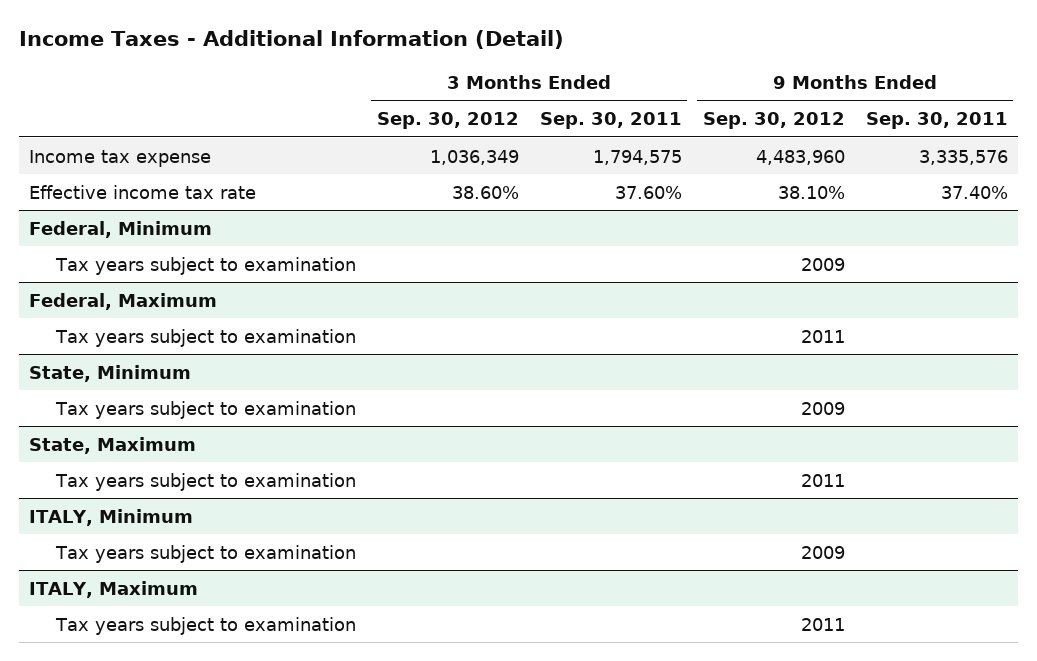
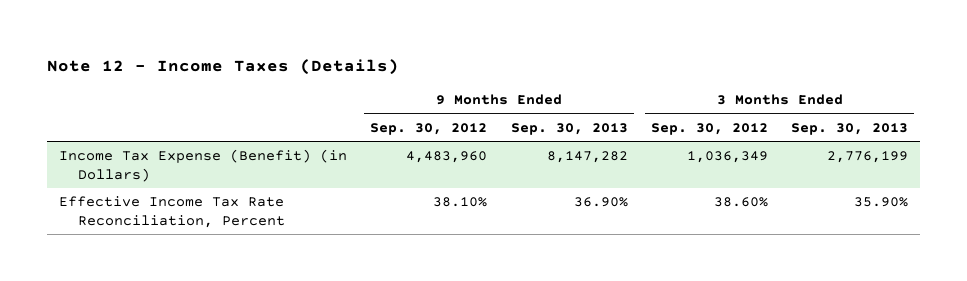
[18,30,564,50] Income Taxes - Additional Information (Detail) -> [47,58,400,75] Note 12 - Income Taxes (Details)
[539,112,682,130] Sep. 30, 2011 -> none
[865,112,1008,130] Sep. 30, 2011 -> none
none -> [510,122,628,135] Sep. 30, 2013
none -> [791,122,909,135] Sep. 30, 2013
[29,220,213,238] Federal, Minimum -> none
[54,256,356,275] Tax years subject to examination -> none
[29,292,218,310] Federal, Maximum -> none
[54,328,356,347] Tax years subject to examination -> none
[29,364,192,382] State, Minimum -> none
[54,400,356,419] Tax years subject to examination -> none
[29,436,197,454] State, Maximum -> none
[54,472,356,491] Tax years subject to examination -> none
[29,508,194,526] ITALY, Minimum -> none
[54,544,356,563] Tax years subject to examination -> none
[29,580,199,598] ITALY, Maximum -> none
[54,616,356,635] Tax years subject to examination -> none
[29,149,212,167] Income tax expense -> [58,149,347,183] Income Tax Expense (Benefit) (in Dollars)
[29,184,257,199] Effective income tax rate -> [58,196,286,229] Effective Income Tax Rate Reconciliation, Percent

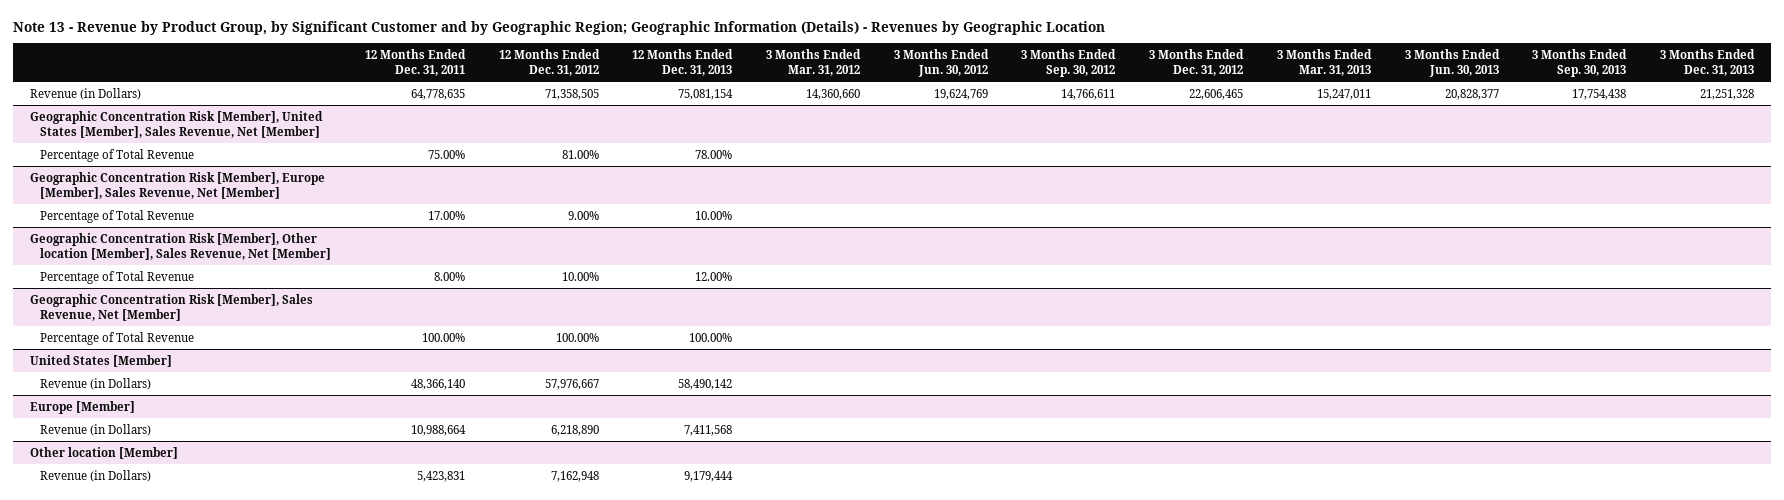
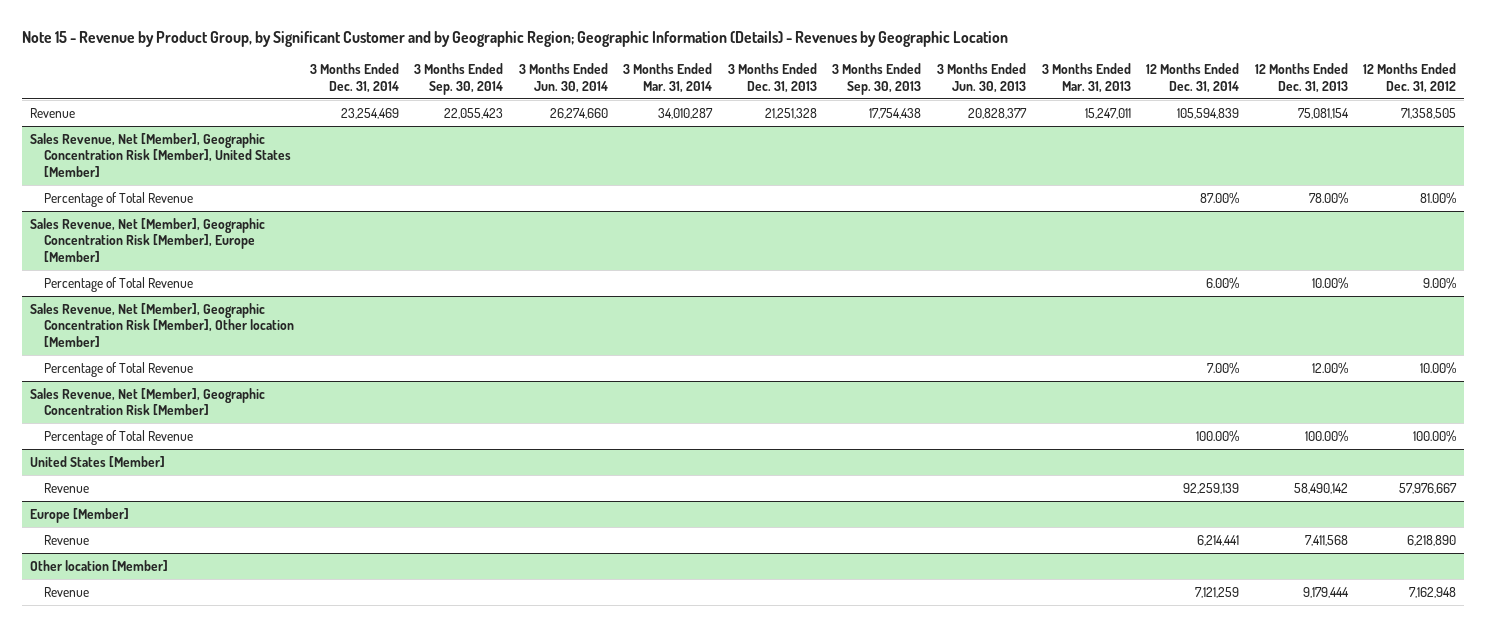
[13,20,1106,35] Note 13 - Revenue by Product Group, by Significant Customer and by Geographic Region; Geographic Information (Details) - Revenues by Geographic Location -> [22,30,1009,47] Note 15 - Revenue by Product Group, by Significant Customer and by Geographic Region; Geographic Information (Details) - Revenues by Geographic Location
[364,48,466,77] 12 Months Ended Dec. 31, 2011 -> none
[766,48,862,77] 3 Months Ended Mar. 31, 2012 -> none
[893,48,989,78] 3 Months Ended Jun. 30, 2012 -> none
[1021,48,1117,78] 3 Months Ended Sep. 30, 2012 -> none
[1149,48,1245,77] 3 Months Ended Dec. 31, 2012 -> none
none -> [309,62,399,93] 3 Months Ended Dec. 31, 2014
none -> [414,62,504,95] 3 Months Ended Sep. 30, 2014
none -> [518,62,608,93] 3 Months Ended Jun. 30, 2014
none -> [623,62,713,93] 3 Months Ended Mar. 31, 2014
none -> [1146,62,1240,93] 12 Months Ended Dec. 31, 2014
[30,87,142,100] Revenue (in Dollars) -> [29,107,75,118] Revenue
[30,110,324,138] Geographic Concentration Risk [Member], United States [Member], Sales Revenue, Net [Member] -> [29,132,292,178] Sales Revenue, Net [Member], Geographic Concentration Risk [Member], United States [Member]
[30,171,326,199] Geographic Concentration Risk [Member], Europe [Member], Sales Revenue, Net [Member] -> [29,217,265,263] Sales Revenue, Net [Member], Geographic Concentration Risk [Member], Europe [Member]
[30,232,332,260] Geographic Concentration Risk [Member], Other location [Member], Sales Revenue, Net [Member] -> [29,302,295,348] Sales Revenue, Net [Member], Geographic Concentration Risk [Member], Other location [Member]
[30,293,314,321] Geographic Concentration Risk [Member], Sales Revenue, Net [Member] -> [29,387,265,416] Sales Revenue, Net [Member], Geographic Concentration Risk [Member]
[40,377,152,390] Revenue (in Dollars) -> [44,482,90,493] Revenue
[40,423,152,436] Revenue (in Dollars) -> [44,534,90,545] Revenue
[40,469,152,482] Revenue (in Dollars) -> [44,586,90,597] Revenue

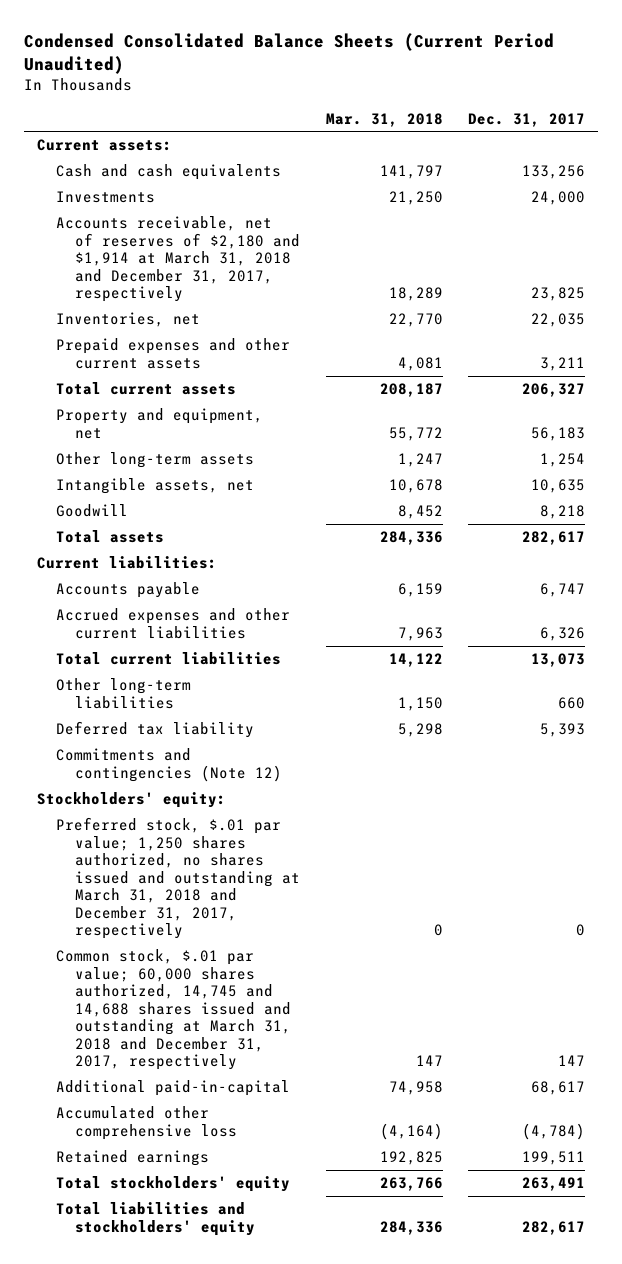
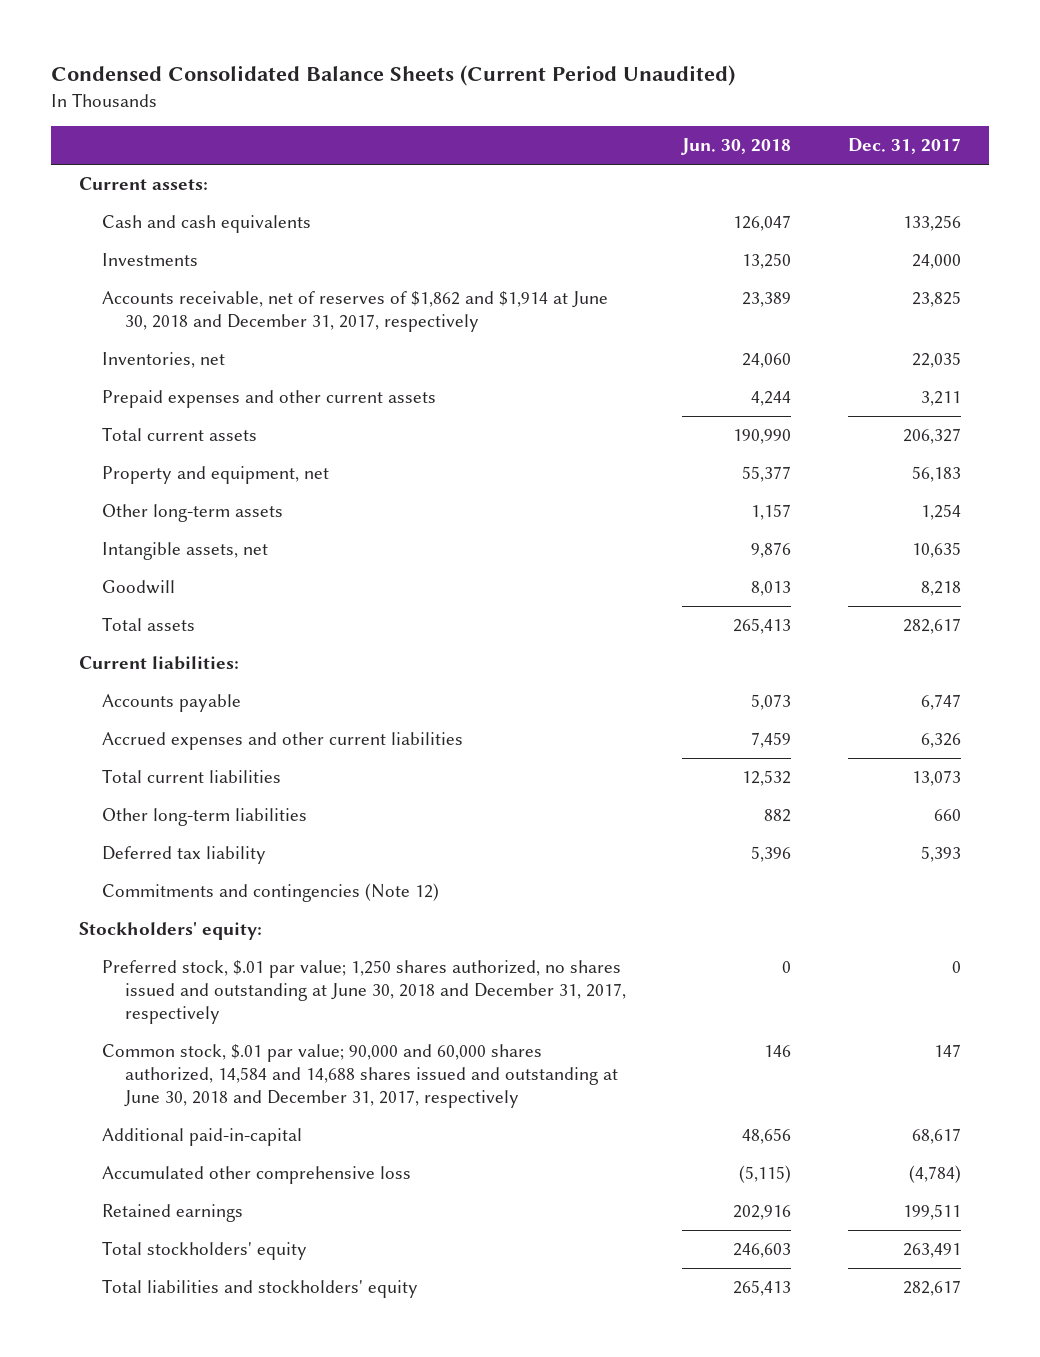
[325,112,443,127] Mar. 31, 2018 -> none
none -> [681,138,792,156] Jun. 30, 2018
[55,216,300,303] Accounts receivable, net of reserves of $2,180 and $1,914 at March 31, 2018 and December 31, 2017, respectively -> [102,291,609,333] Accounts receivable, net of reserves of $1,862 and $1,914 at June 30, 2018 and December 31, 2017, respectively
[55,817,300,940] Preferred stock, $.01 par value; 1,250 shares authorized, no shares issued and outstanding at March 31, 2018 and December 31, 2017, respectively -> [102,960,626,1024] Preferred stock, $.01 par value; 1,250 shares authorized, no shares issued and outstanding at June 30, 2018 and December 31, 2017, respectively
[55,949,291,1071] Common stock, $.01 par value; 60,000 shares authorized, 14,745 and 14,688 shares issued and outstanding at March 31, 2018 and December 31, 2017, respectively -> [102,1044,618,1108] Common stock, $.01 par value; 90,000 and 60,000 shares authorized, 14,584 and 14,688 shares issued and outstanding at June 30, 2018 and December 31, 2017, respectively

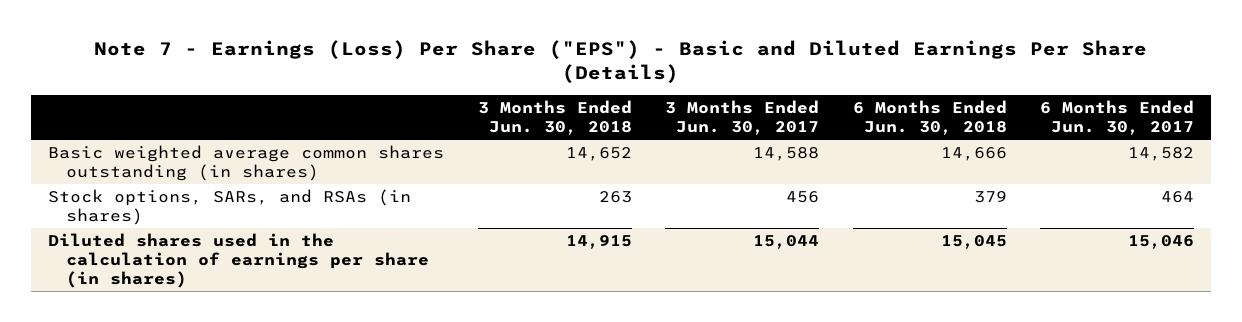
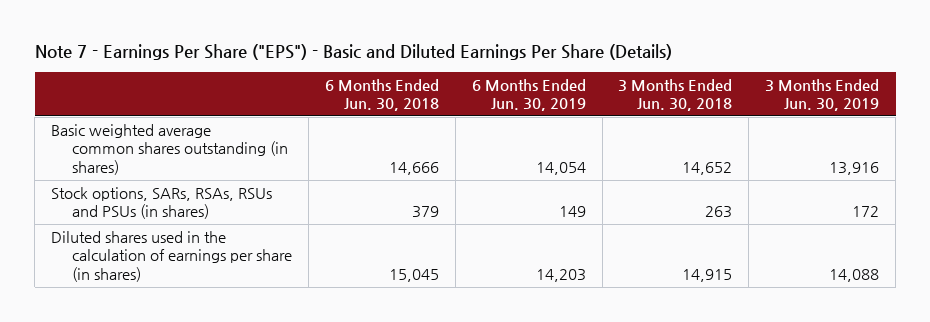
[94,40,1148,84] Note 7 - Earnings (Loss) Per Share ("EPS") - Basic and Diluted Earnings Per Share (Details) -> [34,44,672,61] Note 7 - Earnings Per Share ("EPS") - Basic and Diluted Earnings Per Share (Details)
[665,99,820,135] 3 Months Ended Jun. 30, 2017 -> none
[1039,99,1194,135] 6 Months Ended Jun. 30, 2017 -> none
none -> [471,78,586,111] 6 Months Ended Jun. 30, 2019
none -> [765,78,880,111] 3 Months Ended Jun. 30, 2019
[48,189,412,225] Stock options, SARs, and RSAs (in shares) -> [50,187,272,220] Stock options, SARs, RSAs, RSUs and PSUs (in shares)

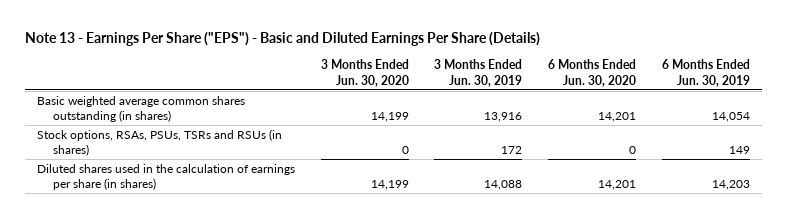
[34,44,672,61] Note 7 - Earnings Per Share ("EPS") - Basic and Diluted Earnings Per Share (Details) -> [24,32,540,47] Note 13 - Earnings Per Share ("EPS") - Basic and Diluted Earnings Per Share (Details)
[324,78,439,111] 6 Months Ended Jun. 30, 2018 -> none
[618,78,733,111] 3 Months Ended Jun. 30, 2018 -> none
none -> [320,59,409,87] 3 Months Ended Jun. 30, 2020
none -> [547,59,636,87] 6 Months Ended Jun. 30, 2020
[50,187,272,220] Stock options, SARs, RSAs, RSUs and PSUs (in shares) -> [37,128,283,157] Stock options, RSAs, PSUs, TSRs and RSUs (in shares)

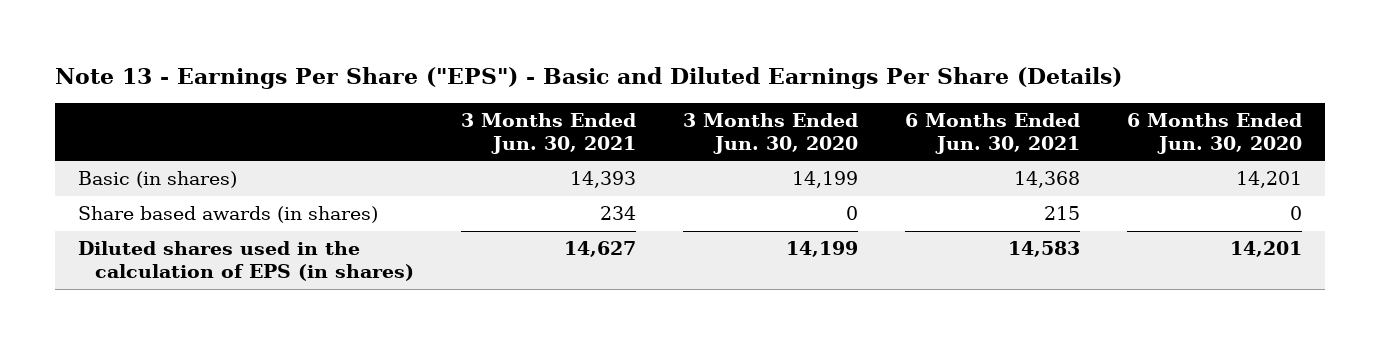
[434,59,523,87] 3 Months Ended Jun. 30, 2019 -> none
[661,59,750,87] 6 Months Ended Jun. 30, 2019 -> none
none -> [460,112,636,154] 3 Months Ended Jun. 30, 2021
none -> [904,112,1080,154] 6 Months Ended Jun. 30, 2021
[37,95,246,123] Basic weighted average common shares outstanding (in shares) -> [78,171,238,189] Basic (in shares)
[37,128,283,157] Stock options, RSAs, PSUs, TSRs and RSUs (in shares) -> [78,206,379,224] Share based awards (in shares)
[37,163,296,191] Diluted shares used in the calculation of earnings per share (in shares) -> [78,241,414,282] Diluted shares used in the calculation of EPS (in shares)

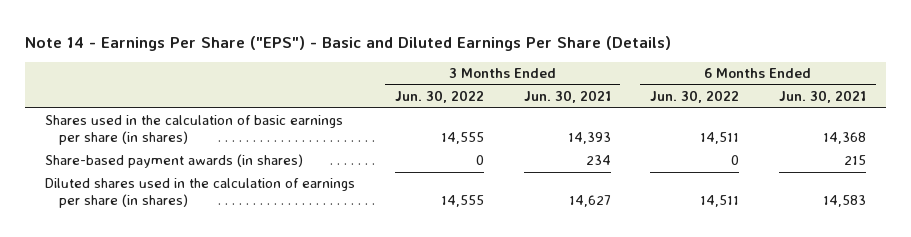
[54,66,1122,89] Note 13 - Earnings Per Share ("EPS") - Basic and Diluted Earnings Per Share (Details) -> [25,35,672,51] Note 14 - Earnings Per Share ("EPS") - Basic and Diluted Earnings Per Share (Details)
[682,112,858,154] 3 Months Ended Jun. 30, 2020 -> none
[1126,112,1302,154] 6 Months Ended Jun. 30, 2020 -> none
none -> [394,90,484,104] Jun. 30, 2022
none -> [650,90,740,104] Jun. 30, 2022
[78,171,238,189] Basic (in shares) -> [45,115,344,146] Shares used in the calculation of basic earnings per share (in shares)
[78,206,379,224] Share based awards (in shares) -> [45,154,304,169] Share-based payment awards (in shares)
[78,241,414,282] Diluted shares used in the calculation of EPS (in shares) -> [45,178,356,209] Diluted shares used in the calculation of earnings per share (in shares)

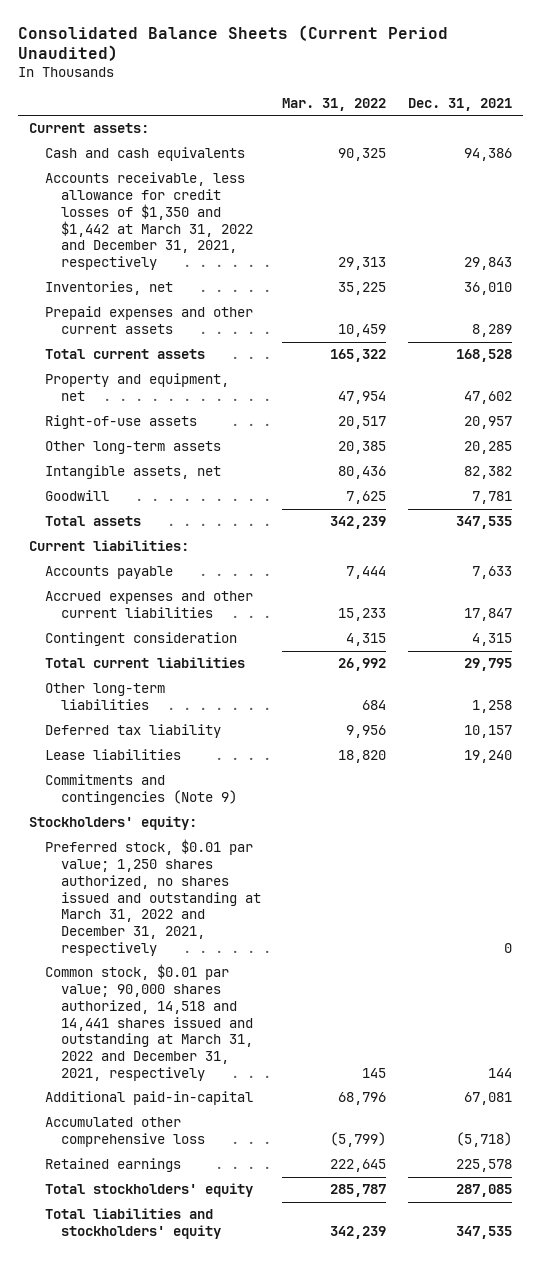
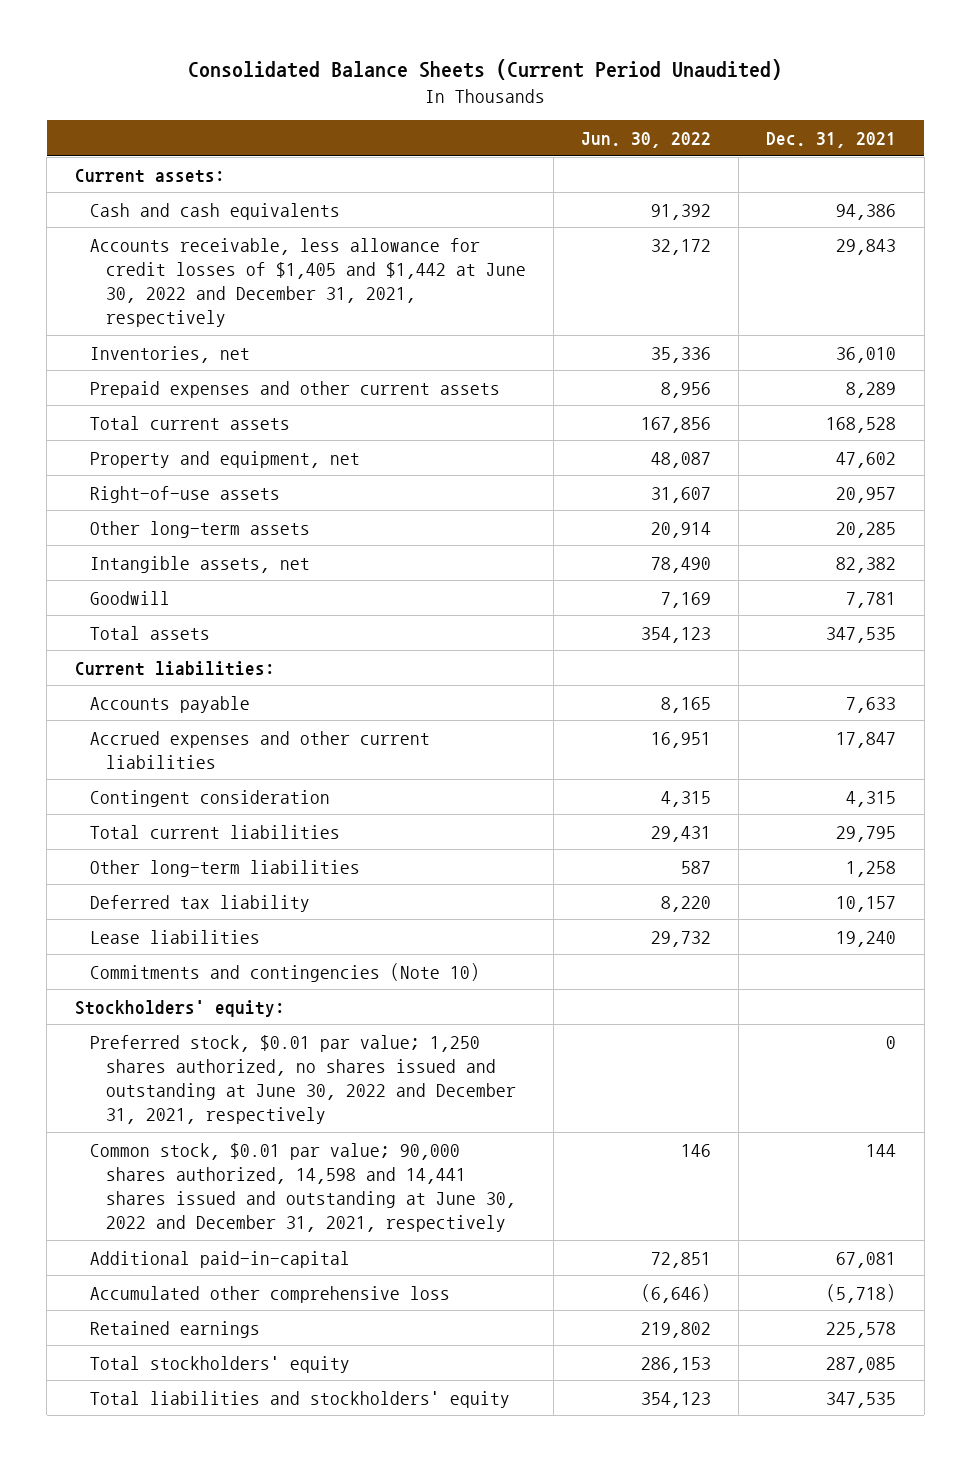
[282,97,387,111] Mar. 31, 2022 -> none
none -> [580,132,711,149] Jun. 30, 2022
[44,172,253,271] Accounts receivable, less allowance for credit losses of $1,350 and $1,442 at March 31, 2022 and December 31, 2021, respectively -> [90,237,526,328] Accounts receivable, less allowance for credit losses of $1,405 and $1,442 at June 30, 2022 and December 31, 2021, respectively
[44,774,237,806] Commitments and contingencies (Note 9) -> [90,962,481,982] Commitments and contingencies (Note 10)
[44,839,261,956] Preferred stock, $0.01 par value; 1,250 shares authorized, no shares issued and outstanding at March 31, 2022 and December 31, 2021, respectively -> [90,1034,516,1125] Preferred stock, $0.01 par value; 1,250 shares authorized, no shares issued and outstanding at June 30, 2022 and December 31, 2021, respectively
[44,964,253,1081] Common stock, $0.01 par value; 90,000 shares authorized, 14,518 and 14,441 shares issued and outstanding at March 31, 2022 and December 31, 2021, respectively -> [90,1142,516,1233] Common stock, $0.01 par value; 90,000 shares authorized, 14,598 and 14,441 shares issued and outstanding at June 30, 2022 and December 31, 2021, respectively

